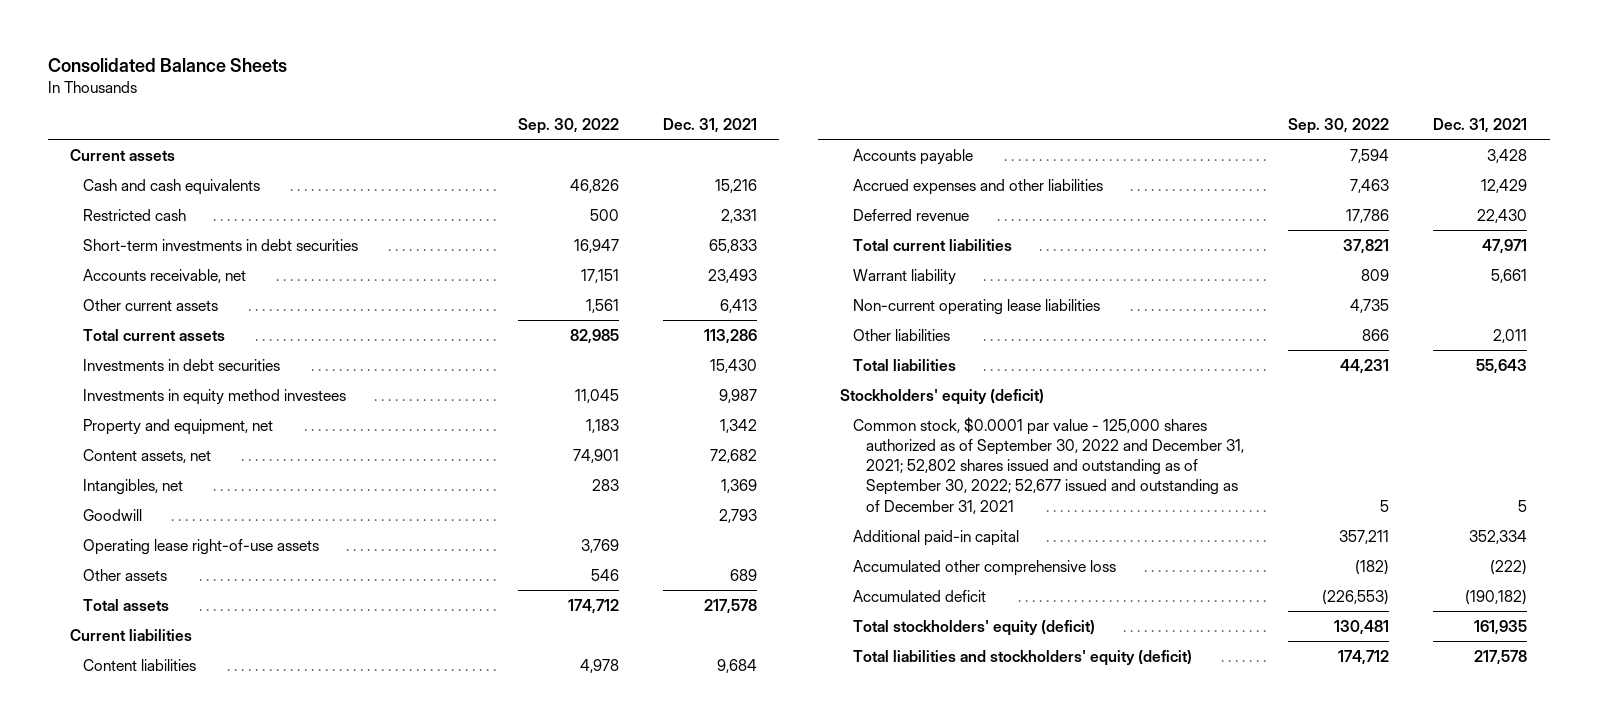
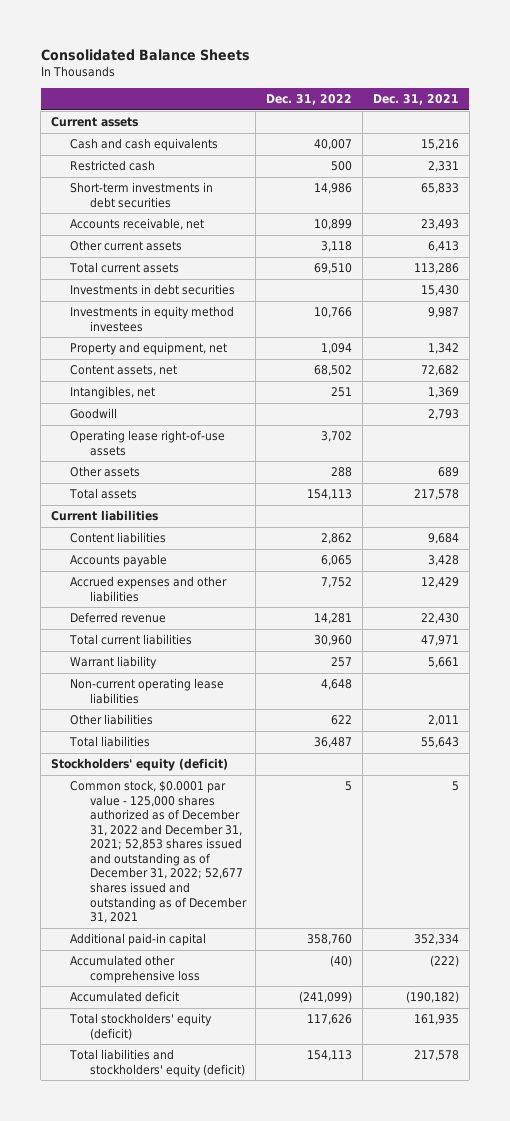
[517,117,619,134] Sep. 30, 2022 -> none
none -> [266,94,353,106] Dec. 31, 2022
[853,416,1245,514] Common stock, $0.0001 par value - 125,000 shares authorized as of September 30, 2022 and December 31, 2021; 52,802 shares issued and outstanding as of September 30, 2022; 52,677 issued and outstanding as of December 31, 2021 -> [70,780,247,924] Common stock, $0.0001 par value - 125,000 shares authorized as of December 31, 2022 and December 31, 2021; 52,853 shares issued and outstanding as of December 31, 2022; 52,677 shares issued and outstanding as of December 31, 2021

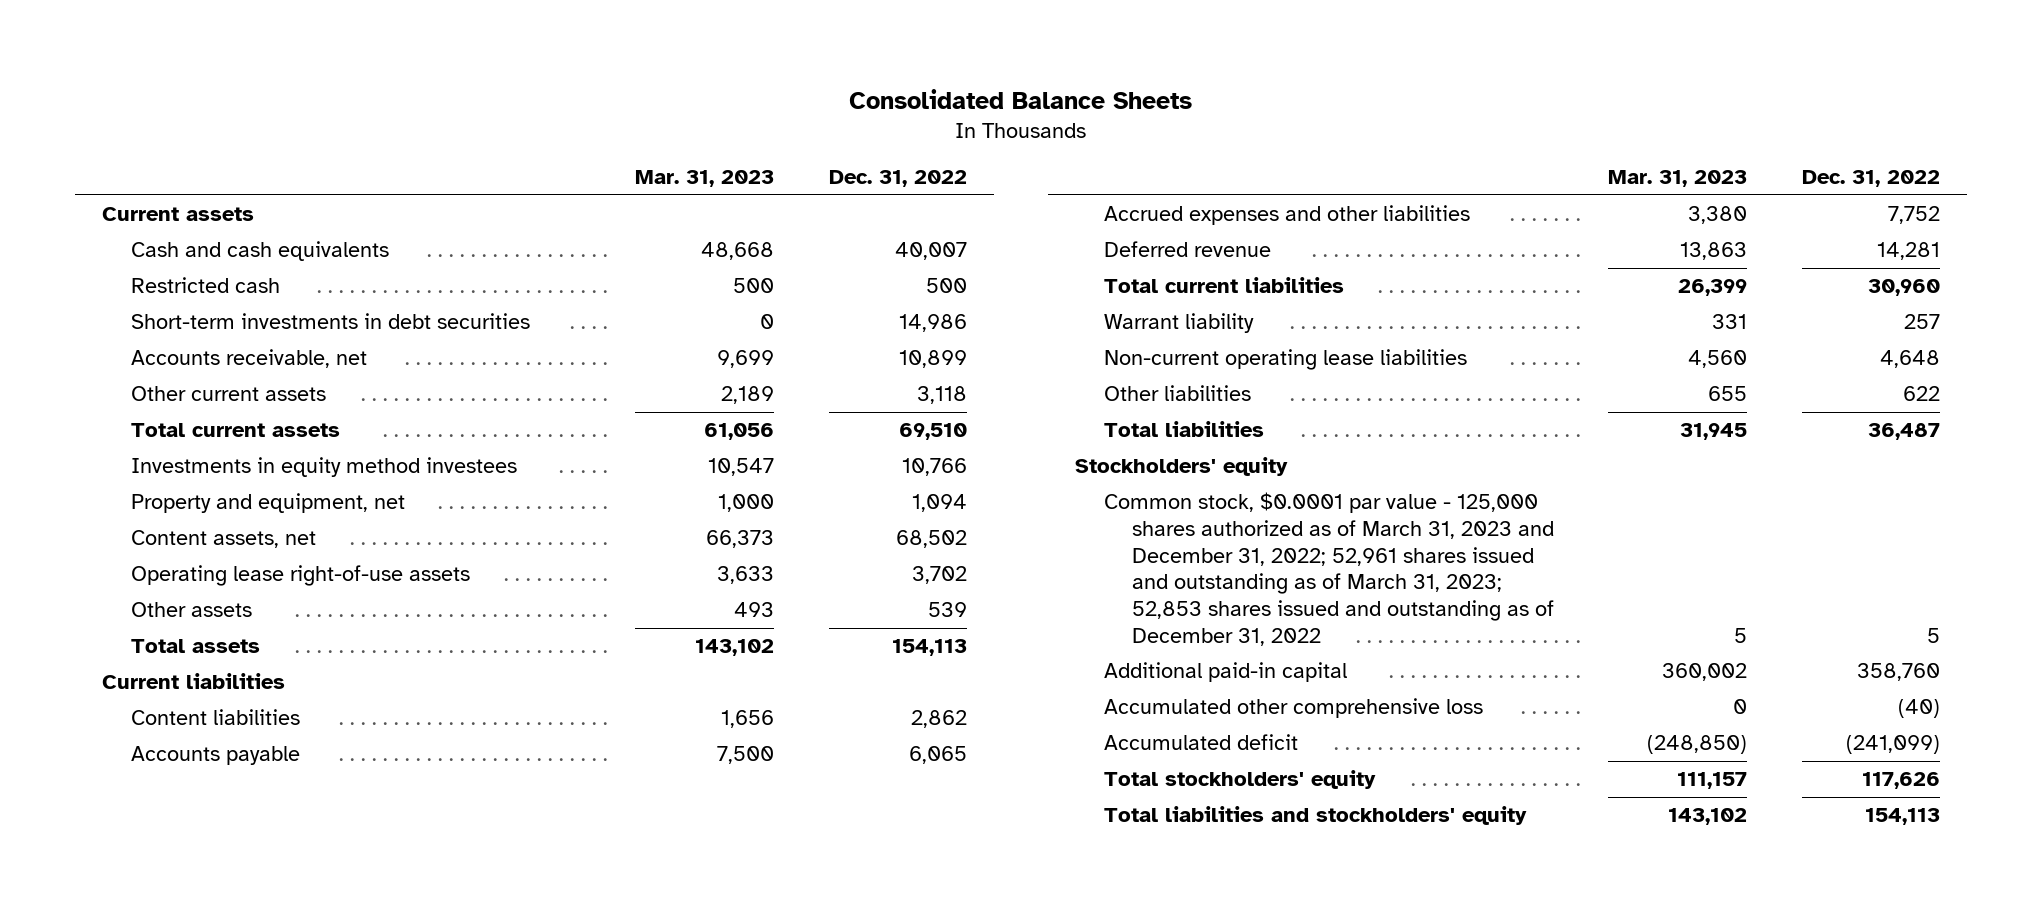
[372,94,459,106] Dec. 31, 2021 -> none
none -> [635,170,775,188] Mar. 31, 2023
[70,284,236,296] Investments in debt securities -> none
[70,386,156,400] Intangibles, net -> none
[70,408,118,420] Goodwill -> none
[331,467,353,478] 288 -> [927,602,967,618] 539
[51,758,229,772] Stockholders' equity (deficit) -> [1075,457,1289,477] Stockholders' equity
[70,780,247,924] Common stock, $0.0001 par value - 125,000 shares authorized as of December 31, 2022 and December 31, 2021; 52,853 shares issued and outstanding as of December 31, 2022; 52,677 shares issued and outstanding as of December 31, 2021 -> [1103,492,1554,646] Common stock, $0.0001 par value - 125,000 shares authorized as of March 31, 2023 and December 31, 2022; 52,961 shares issued and outstanding as of March 31, 2023; 52,853 shares issued and outstanding as of December 31, 2022
[69,1013,213,1040] Total stockholders' equity (deficit) -> [1103,770,1376,790] Total stockholders' equity
[69,1049,245,1077] Total liabilities and stockholders' equity (deficit) -> [1103,806,1527,826] Total liabilities and stockholders' equity

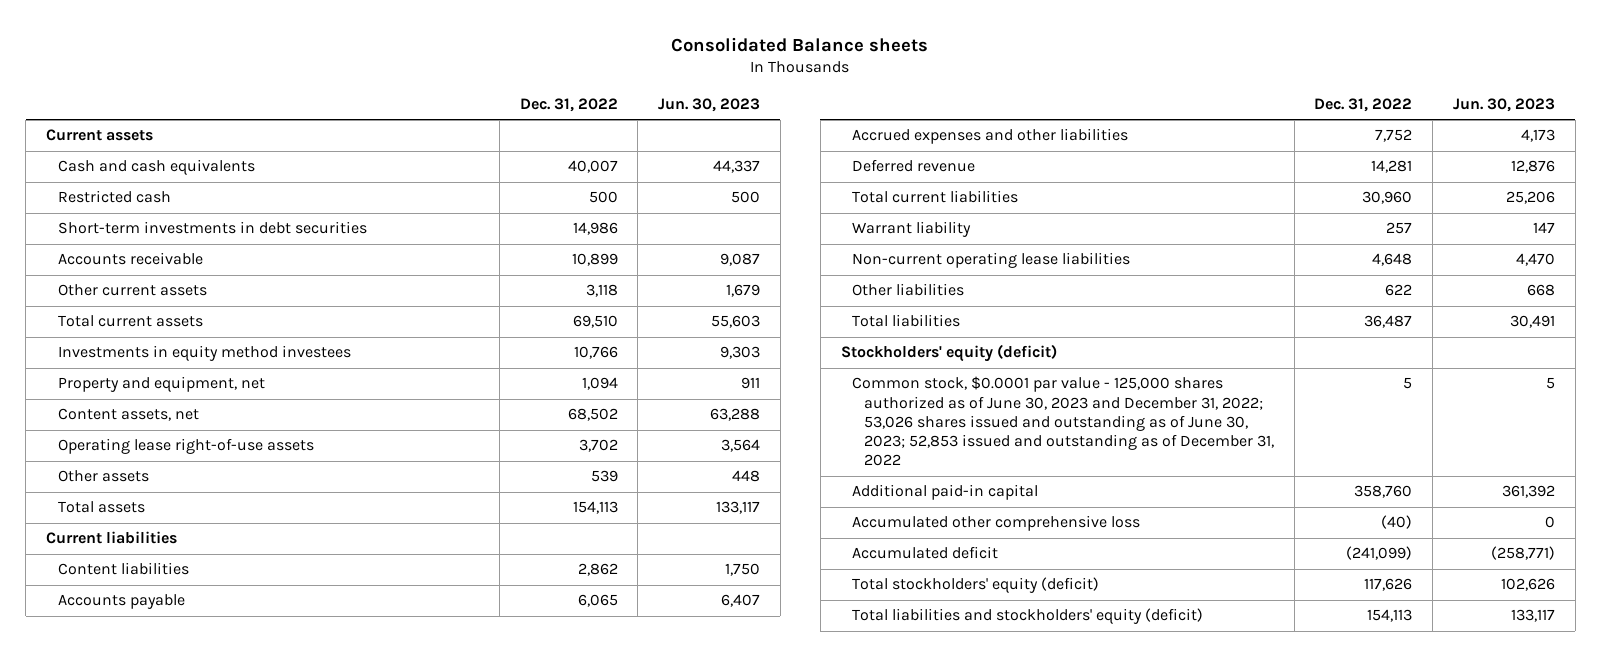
[849,88,1193,109] Consolidated Balance Sheets -> [671,36,929,52] Consolidated Balance sheets
[635,170,775,188] Mar. 31, 2023 -> none
none -> [658,97,761,112] Jun. 30, 2023
[130,349,367,369] Accounts receivable, net -> [57,252,203,266] Accounts receivable
[1075,457,1289,477] Stockholders' equity -> [840,344,1057,363] Stockholders' equity (deficit)
[1103,492,1554,646] Common stock, $0.0001 par value - 125,000 shares authorized as of March 31, 2023 and December 31, 2022; 52,961 shares issued and outstanding as of March 31, 2023; 52,853 shares issued and outstanding as of December 31, 2022 -> [852,376,1275,467] Common stock, $0.0001 par value - 125,000 shares authorized as of June 30, 2023 and December 31, 2022; 53,026 shares issued and outstanding as of June 30, 2023; 52,853 issued and outstanding as of December 31, 2022
[1103,770,1376,790] Total stockholders' equity -> [852,577,1100,594] Total stockholders' equity (deficit)
[1103,806,1527,826] Total liabilities and stockholders' equity -> [852,608,1204,625] Total liabilities and stockholders' equity (deficit)

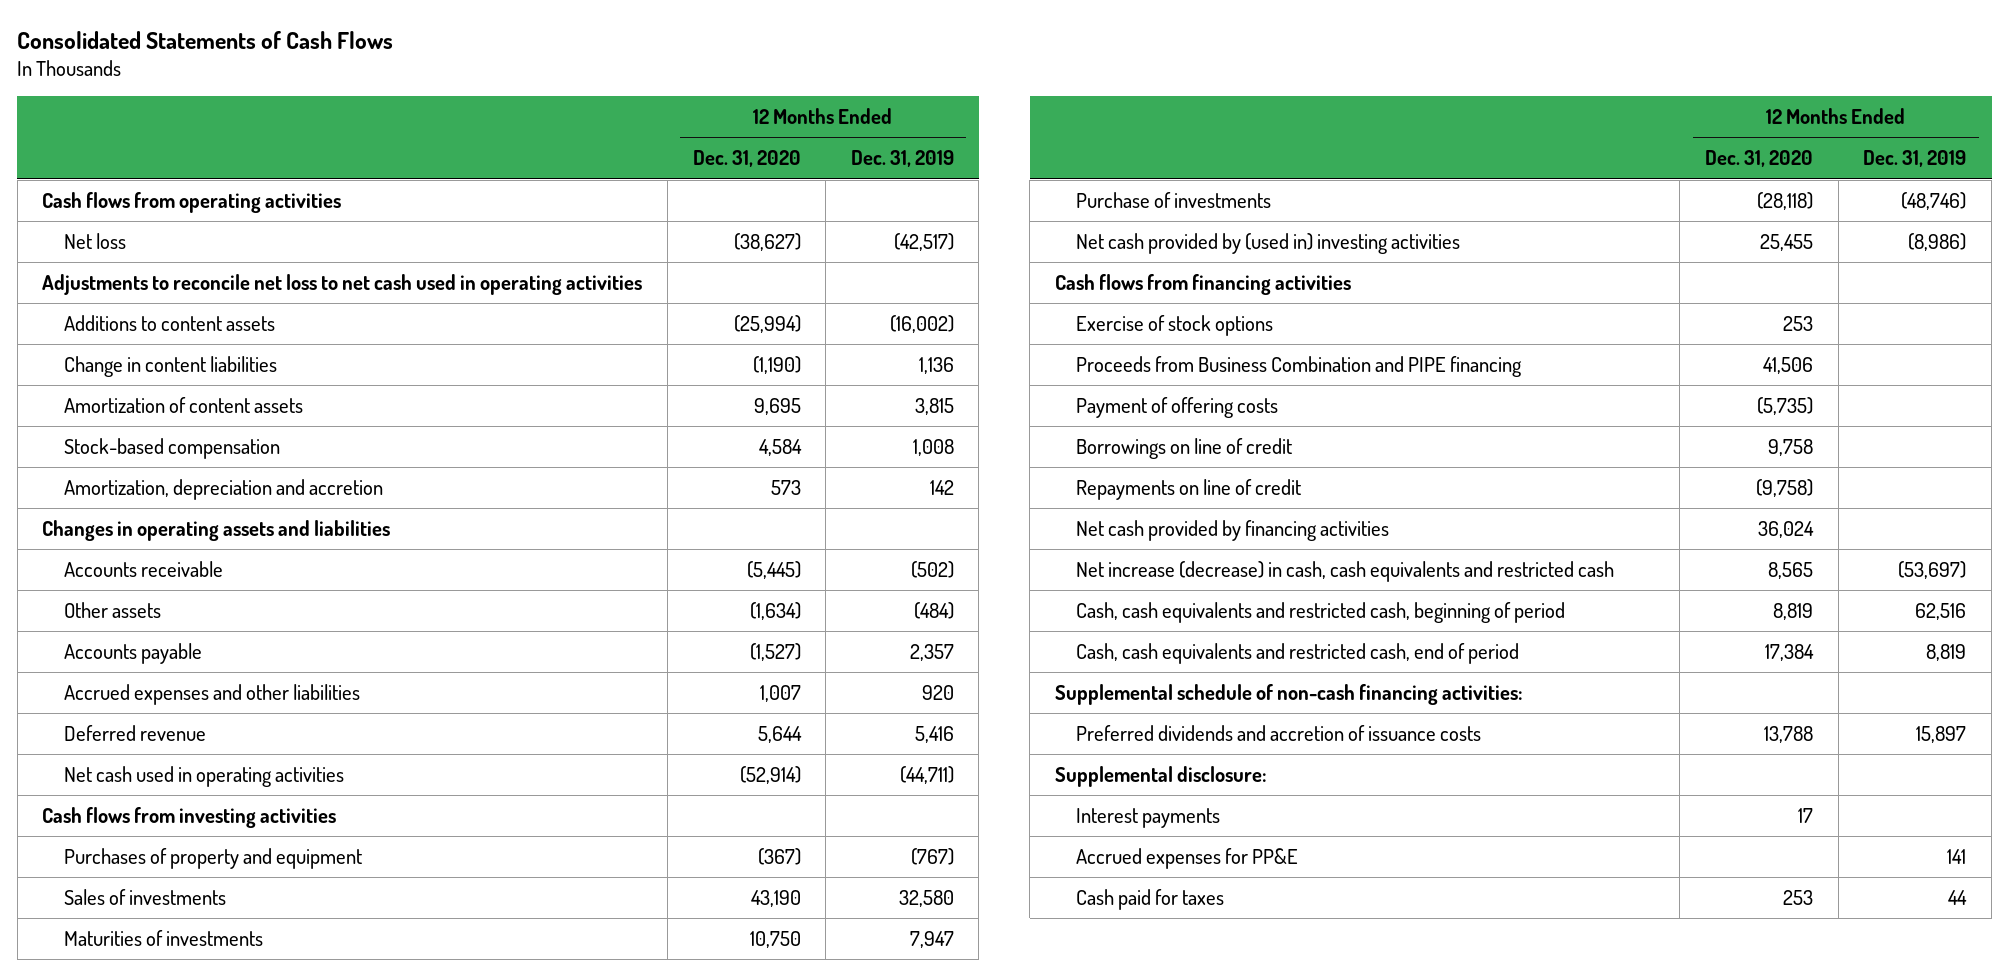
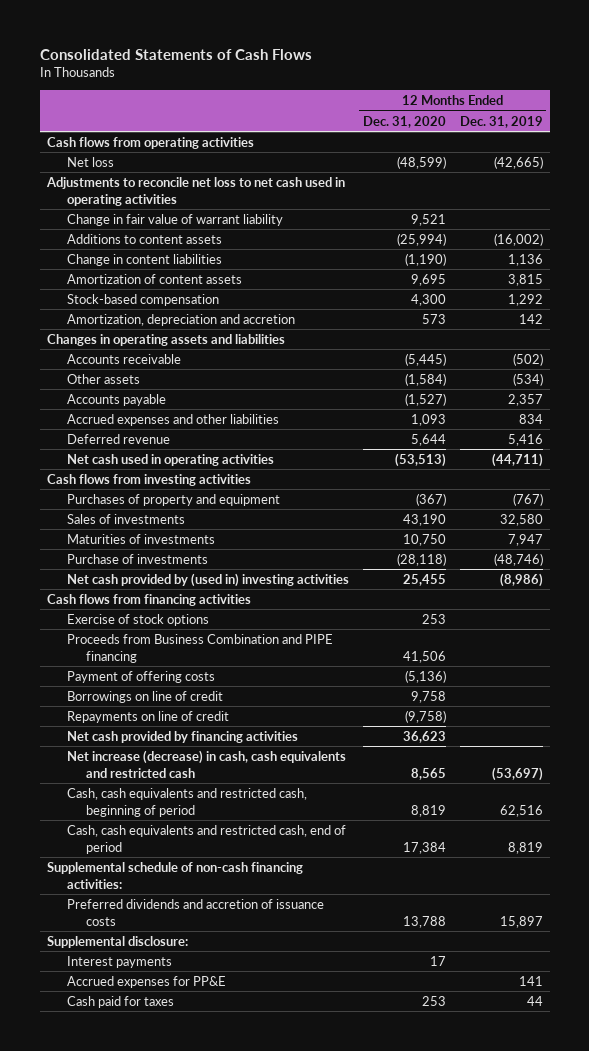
[733,232,801,251] (38,627) -> [396,155,446,169] (48,599)
[893,232,954,251] (42,517) -> [493,155,543,169] (42,665)
none -> [66,213,283,226] Change in fair value of warrant liability
[758,438,802,456] 4,584 -> [410,293,446,306] 4,300
[912,438,954,456] 1,008 -> [507,293,543,306] 1,292
[749,601,801,620] (1,634) -> [404,372,446,386] (1,584)
[913,601,954,619] (484) -> [512,372,543,386] (534)
[759,684,801,702] 1,007 -> [410,413,446,426] 1,093
[921,684,954,700] 920 -> [518,413,543,424] 834
[739,765,801,784] (52,914) -> [394,452,446,467] (53,513)
[1757,396,1814,415] (5,735) -> [404,669,446,683] (5,136)
[1758,520,1815,538] 36,024 -> [402,730,446,743] 36,623

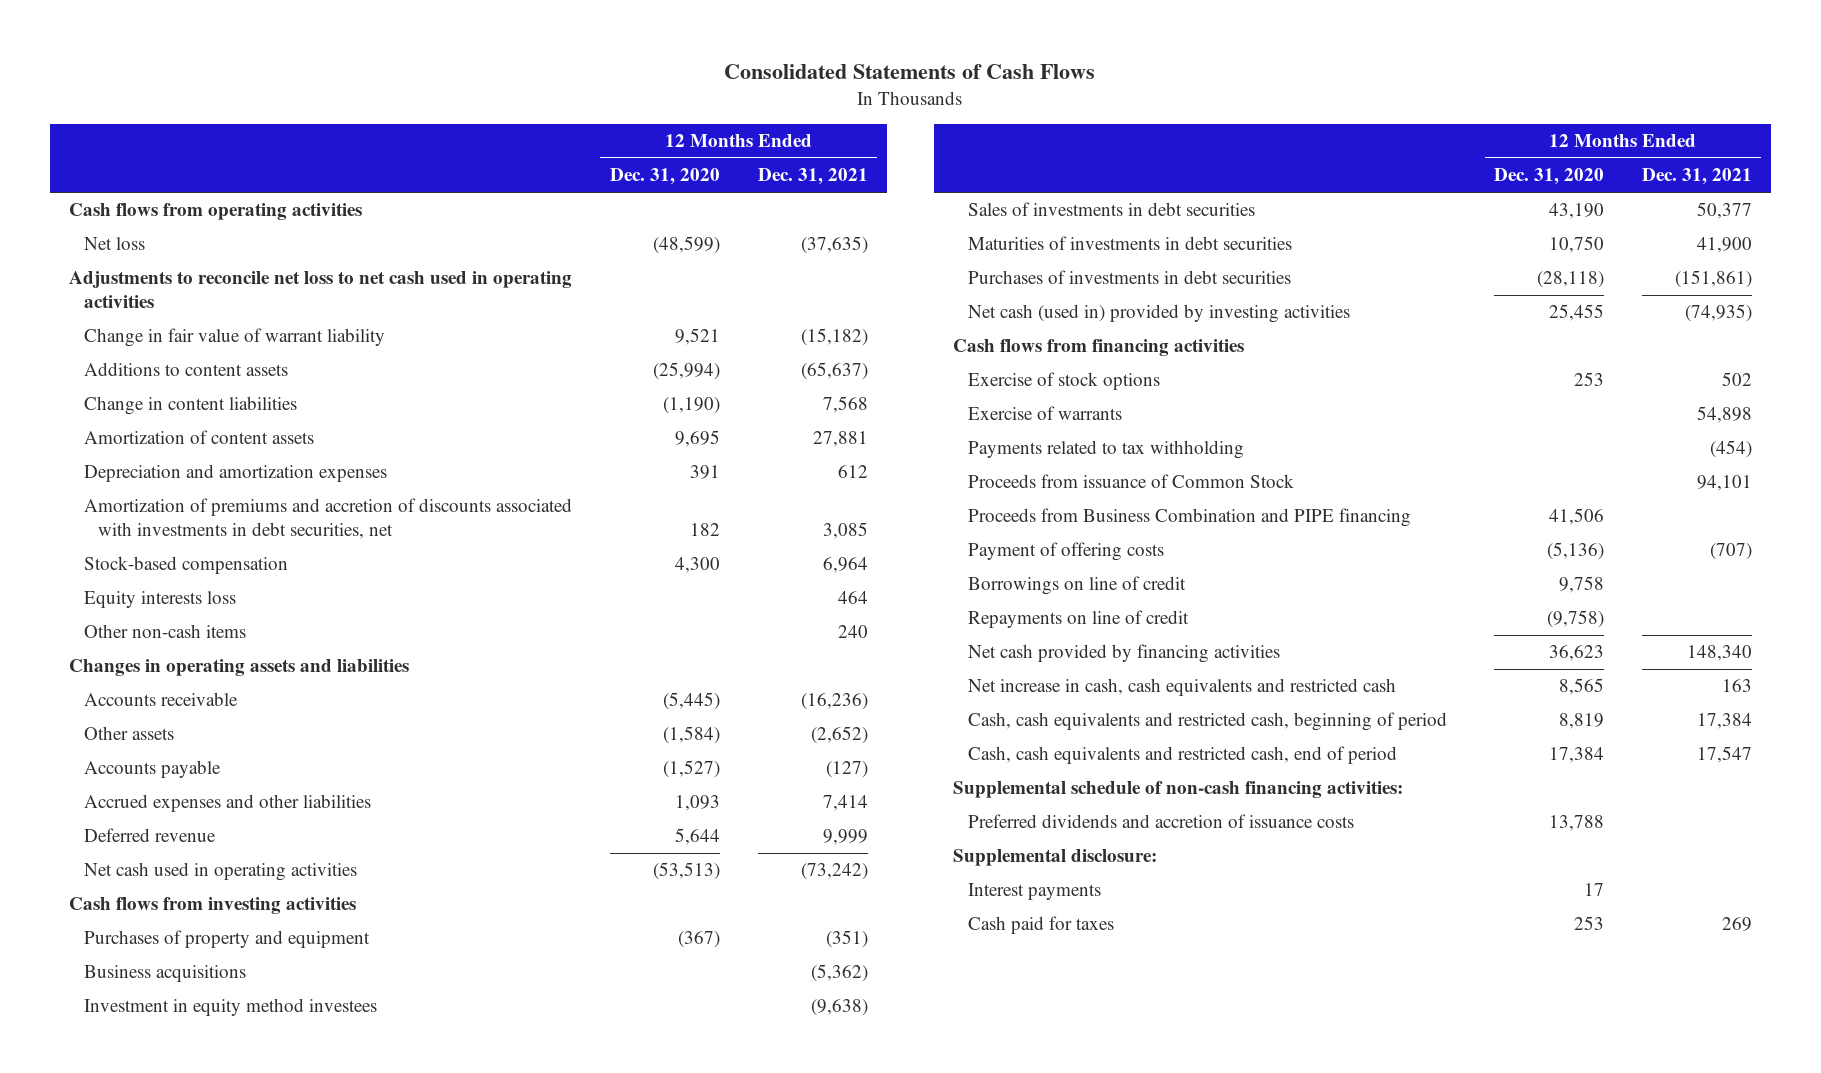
[459,115,543,128] Dec. 31, 2019 -> none
none -> [757,168,868,186] Dec. 31, 2021
none -> [83,464,387,483] Depreciation and amortization expenses
none -> [83,498,572,539] Amortization of premiums and accretion of discounts associated with investments in debt securities, net
[66,313,295,326] Amortization, depreciation and accretion -> none
none -> [83,591,236,609] Equity interests loss
none -> [83,624,246,639] Other non-cash items
none -> [83,965,246,983] Business acquisitions
none -> [83,998,377,1017] Investment in equity method investees
[66,513,185,524] Sales of investments -> [967,202,1255,217] Sales of investments in debt securities
[66,533,215,544] Maturities of investments -> [967,236,1292,251] Maturities of investments in debt securities
[66,553,208,564] Purchase of investments -> [967,270,1291,285] Purchases of investments in debt securities
[66,572,349,587] Net cash provided by (used in) investing activities -> [967,304,1350,324] Net cash (used in) provided by investing activities
none -> [967,406,1122,421] Exercise of warrants
none -> [967,440,1244,460] Payments related to tax withholding
none -> [967,474,1294,489] Proceeds from issuance of Common Stock
[66,749,346,778] Net increase (decrease) in cash, cash equivalents and restricted cash -> [967,678,1396,697] Net increase in cash, cash equivalents and restricted cash
[66,975,226,988] Accrued expenses for PP&E -> none

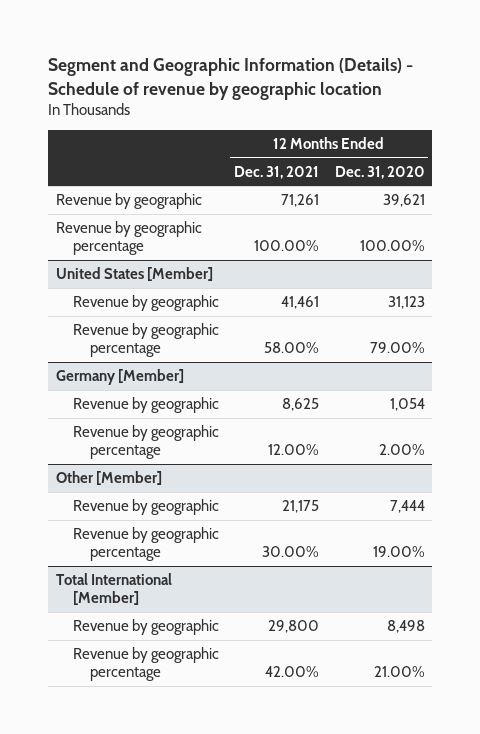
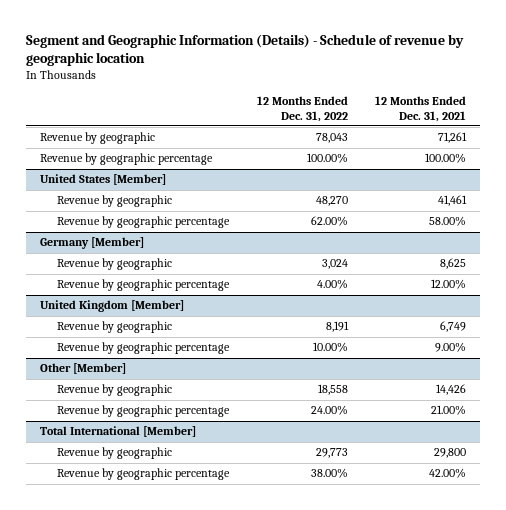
[334,165,425,179] Dec. 31, 2020 -> none
none -> [256,96,348,122] 12 Months Ended Dec. 31, 2022
none -> [39,300,184,313] United Kingdom [Member]
none -> [57,321,173,334] Revenue by geographic
none -> [57,342,231,355] Revenue by geographic percentage
[282,500,320,514] 21,175 -> [436,384,467,396] 14,426
[262,546,320,558] 30.00% -> [431,405,467,416] 21.00%

